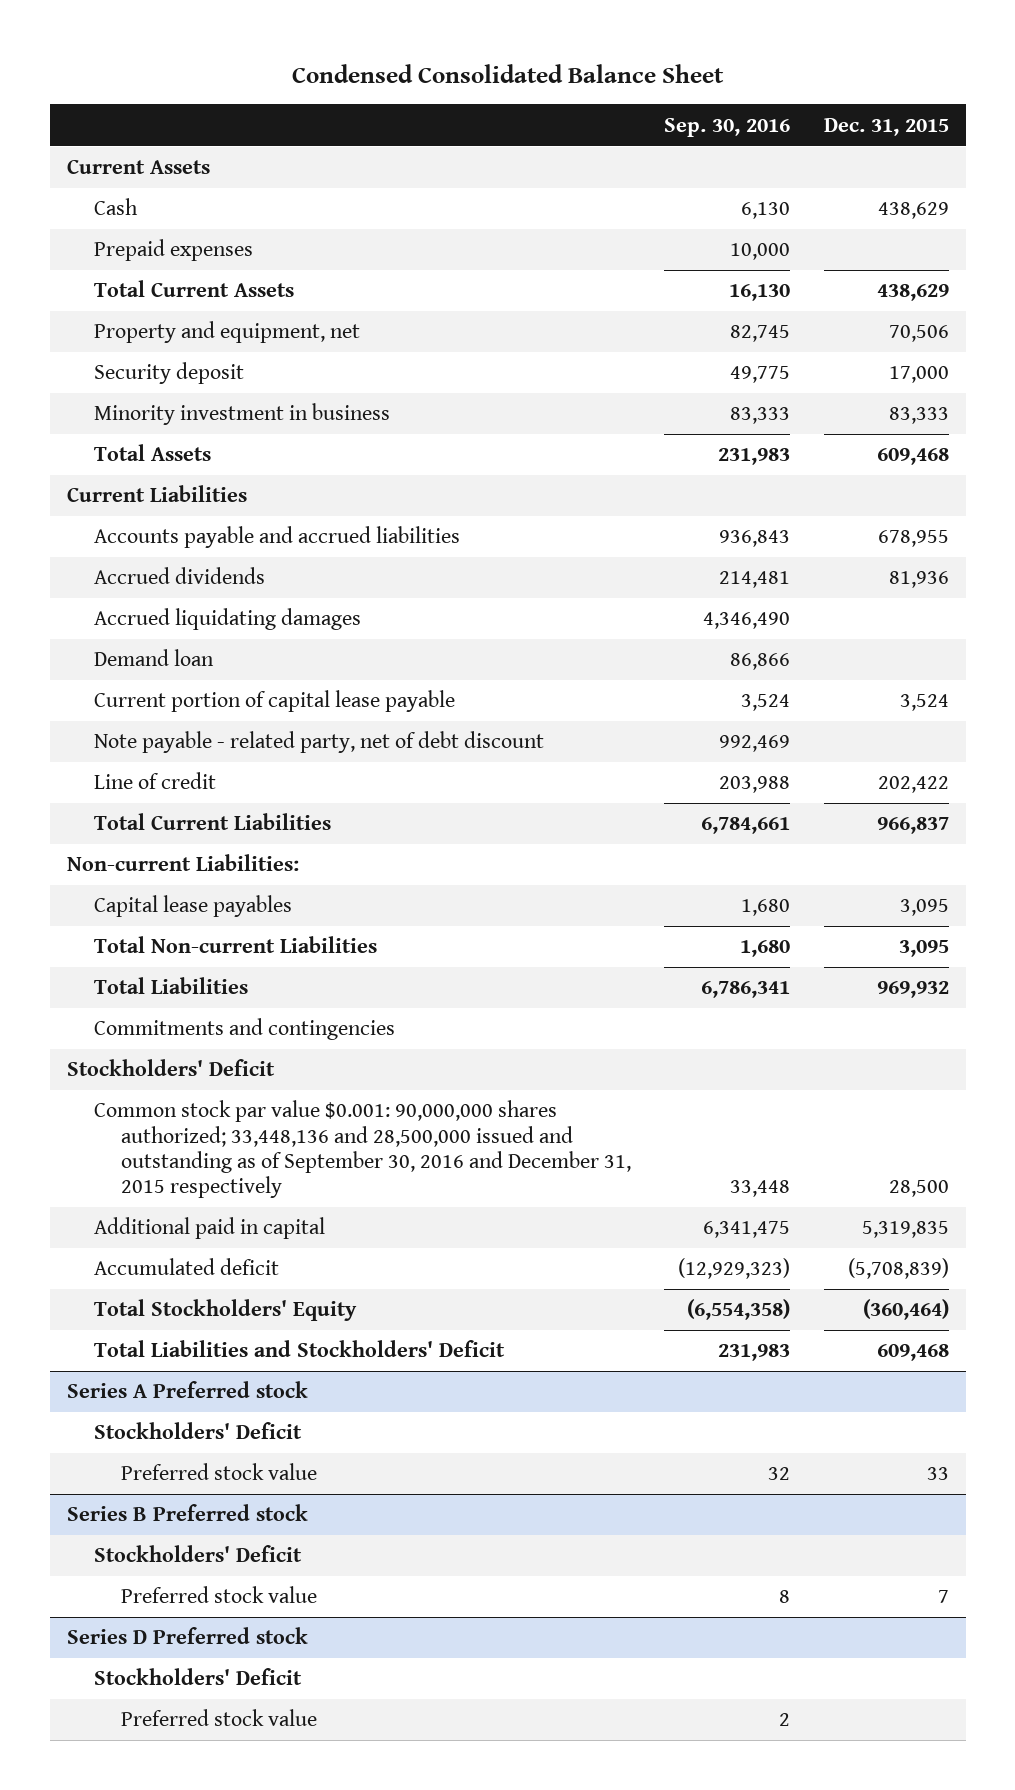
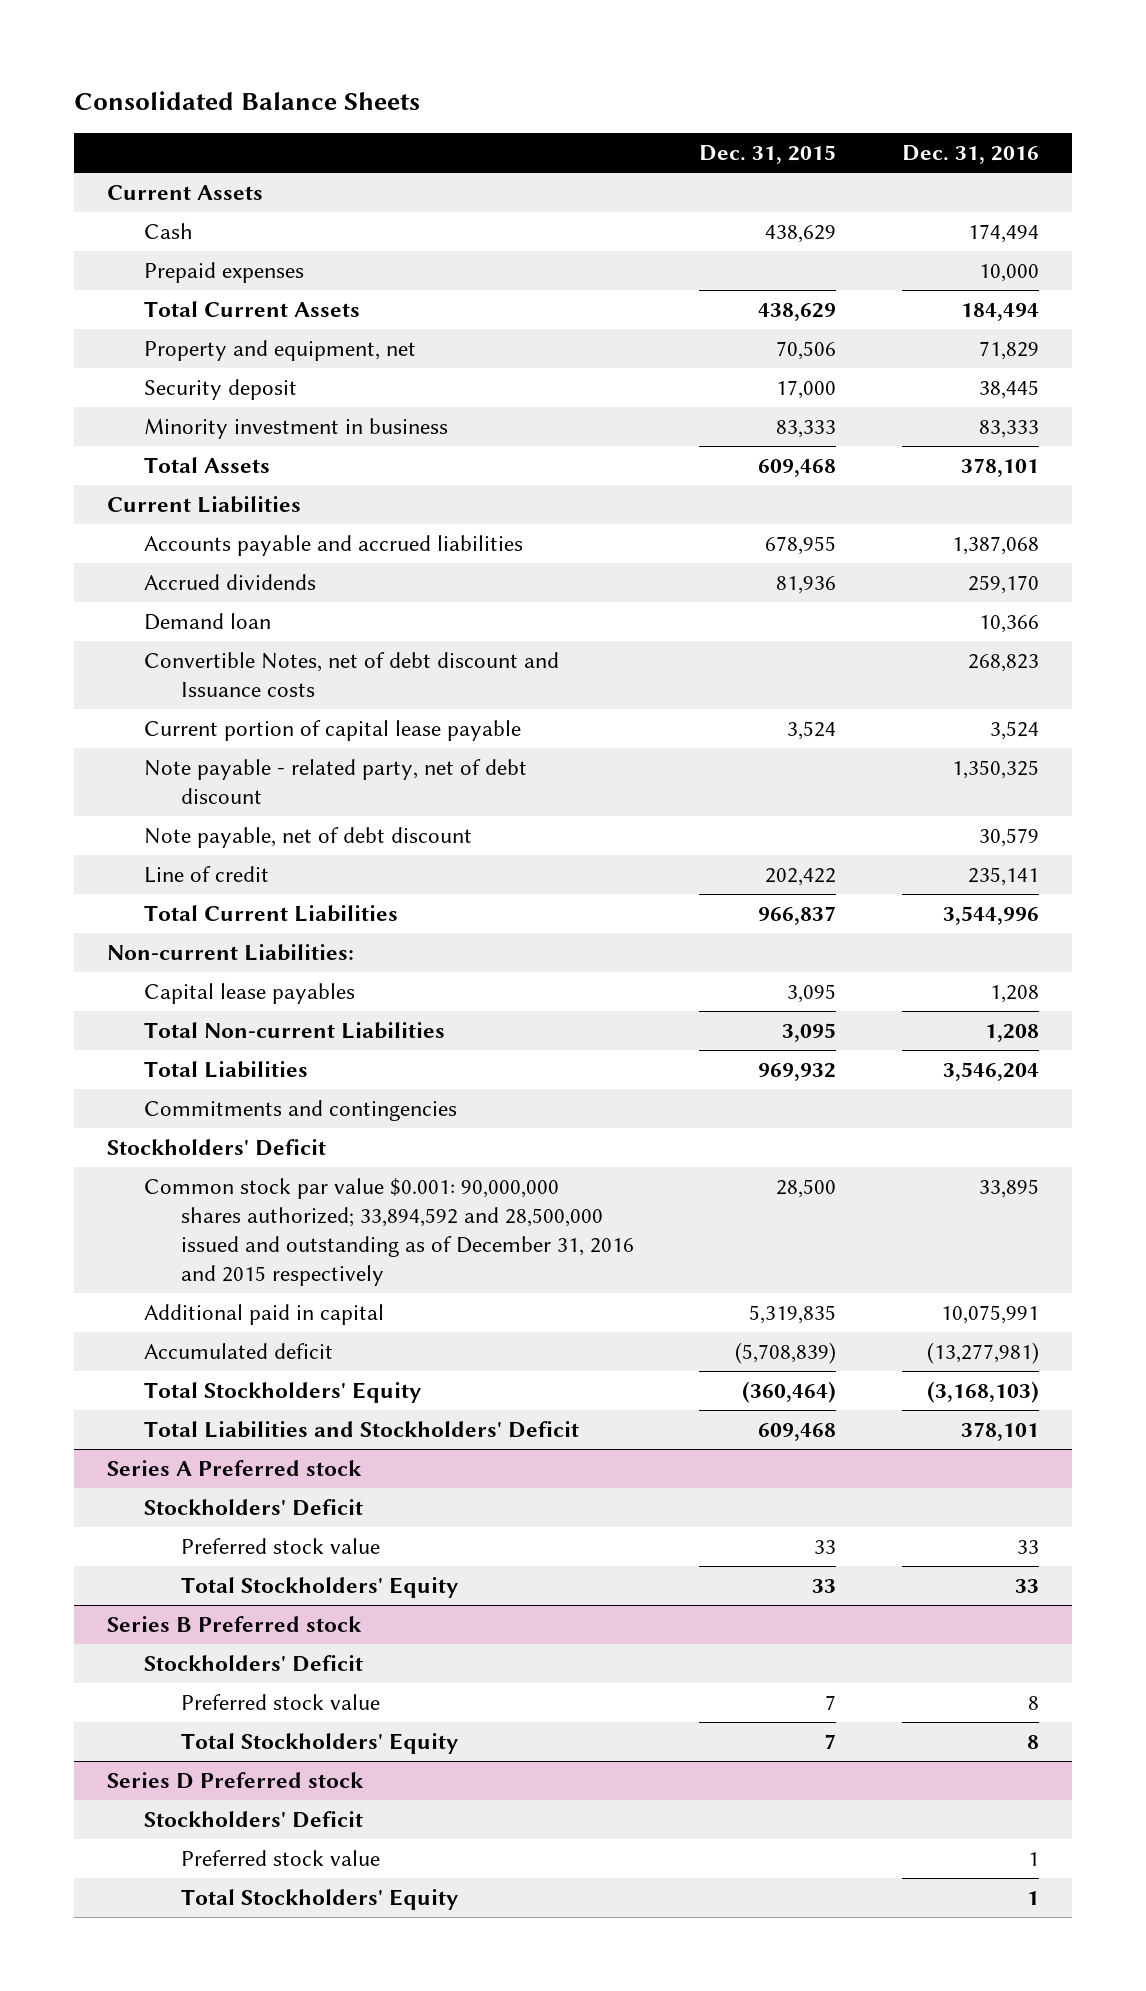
[291,63,724,83] Condensed Consolidated Balance Sheet -> [74,91,421,111] Consolidated Balance Sheets
[664,117,791,137] Sep. 30, 2016 -> none
none -> [901,145,1039,165] Dec. 31, 2016
[93,608,361,631] Accrued liquidating damages -> none
none -> [143,652,559,697] Convertible Notes, net of debt discount and Issuance costs
none -> [143,827,472,849] Note payable, net of debt discount
[93,1100,631,1199] Common stock par value $0.001: 90,000,000 shares authorized; 33,448,136 and 28,500,000 issued and outstanding as of September 30, 2016 and December 31, 2015 respectively -> [143,1178,634,1286] Common stock par value $0.001: 90,000,000 shares authorized; 33,894,592 and 28,500,000 issued and outstanding as of December 31, 2016 and 2015 respectively
none -> [180,1577,458,1599] Total Stockholders' Equity
none -> [180,1733,458,1755] Total Stockholders' Equity
none -> [180,1889,458,1911] Total Stockholders' Equity

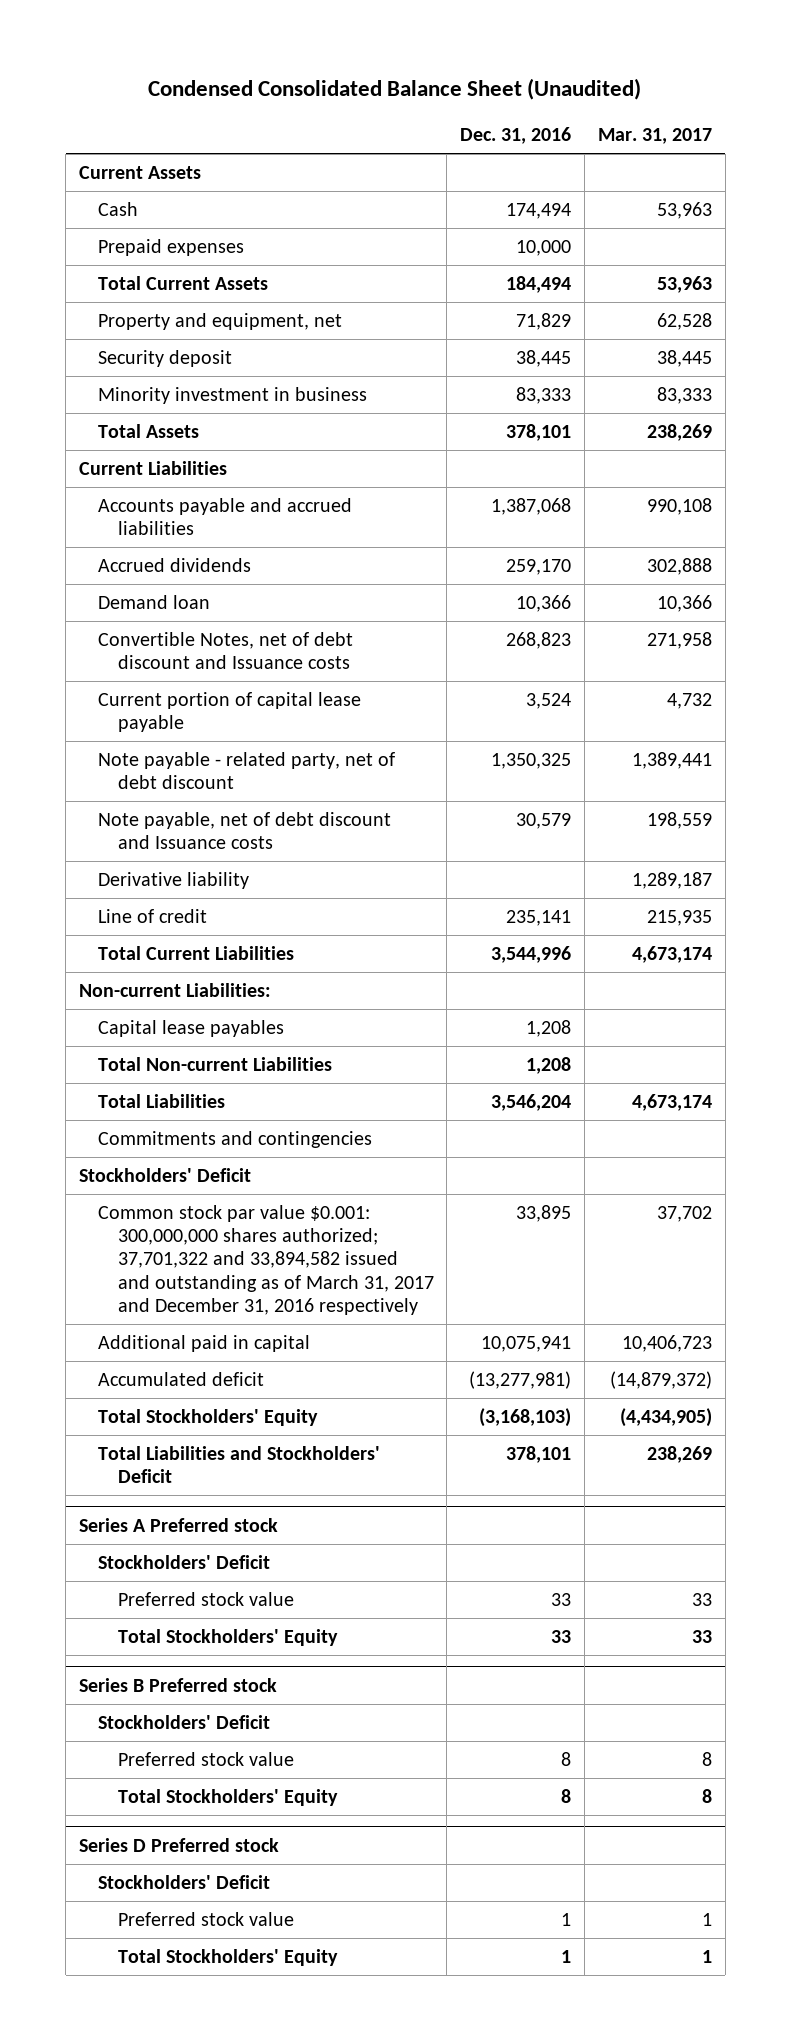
[74,91,421,111] Consolidated Balance Sheets -> [148,78,642,101] Condensed Consolidated Balance Sheet (Unaudited)
[699,145,837,165] Dec. 31, 2015 -> none
none -> [597,128,712,145] Mar. 31, 2017
[143,827,472,849] Note payable, net of debt discount -> [98,811,392,850] Note payable, net of debt discount and Issuance costs
none -> [98,871,250,889] Derivative liability
[143,1178,634,1286] Common stock par value $0.001: 90,000,000 shares authorized; 33,894,592 and 28,500,000 issued and outstanding as of December 31, 2016 and 2015 respectively -> [98,1204,434,1315] Common stock par value $0.001: 300,000,000 shares authorized; 37,701,322 and 33,894,582 issued and outstanding as of March 31, 2017 and December 31, 2016 respectively
[940,1305,1039,1325] 10,075,991 -> [481,1335,572,1352] 10,075,941

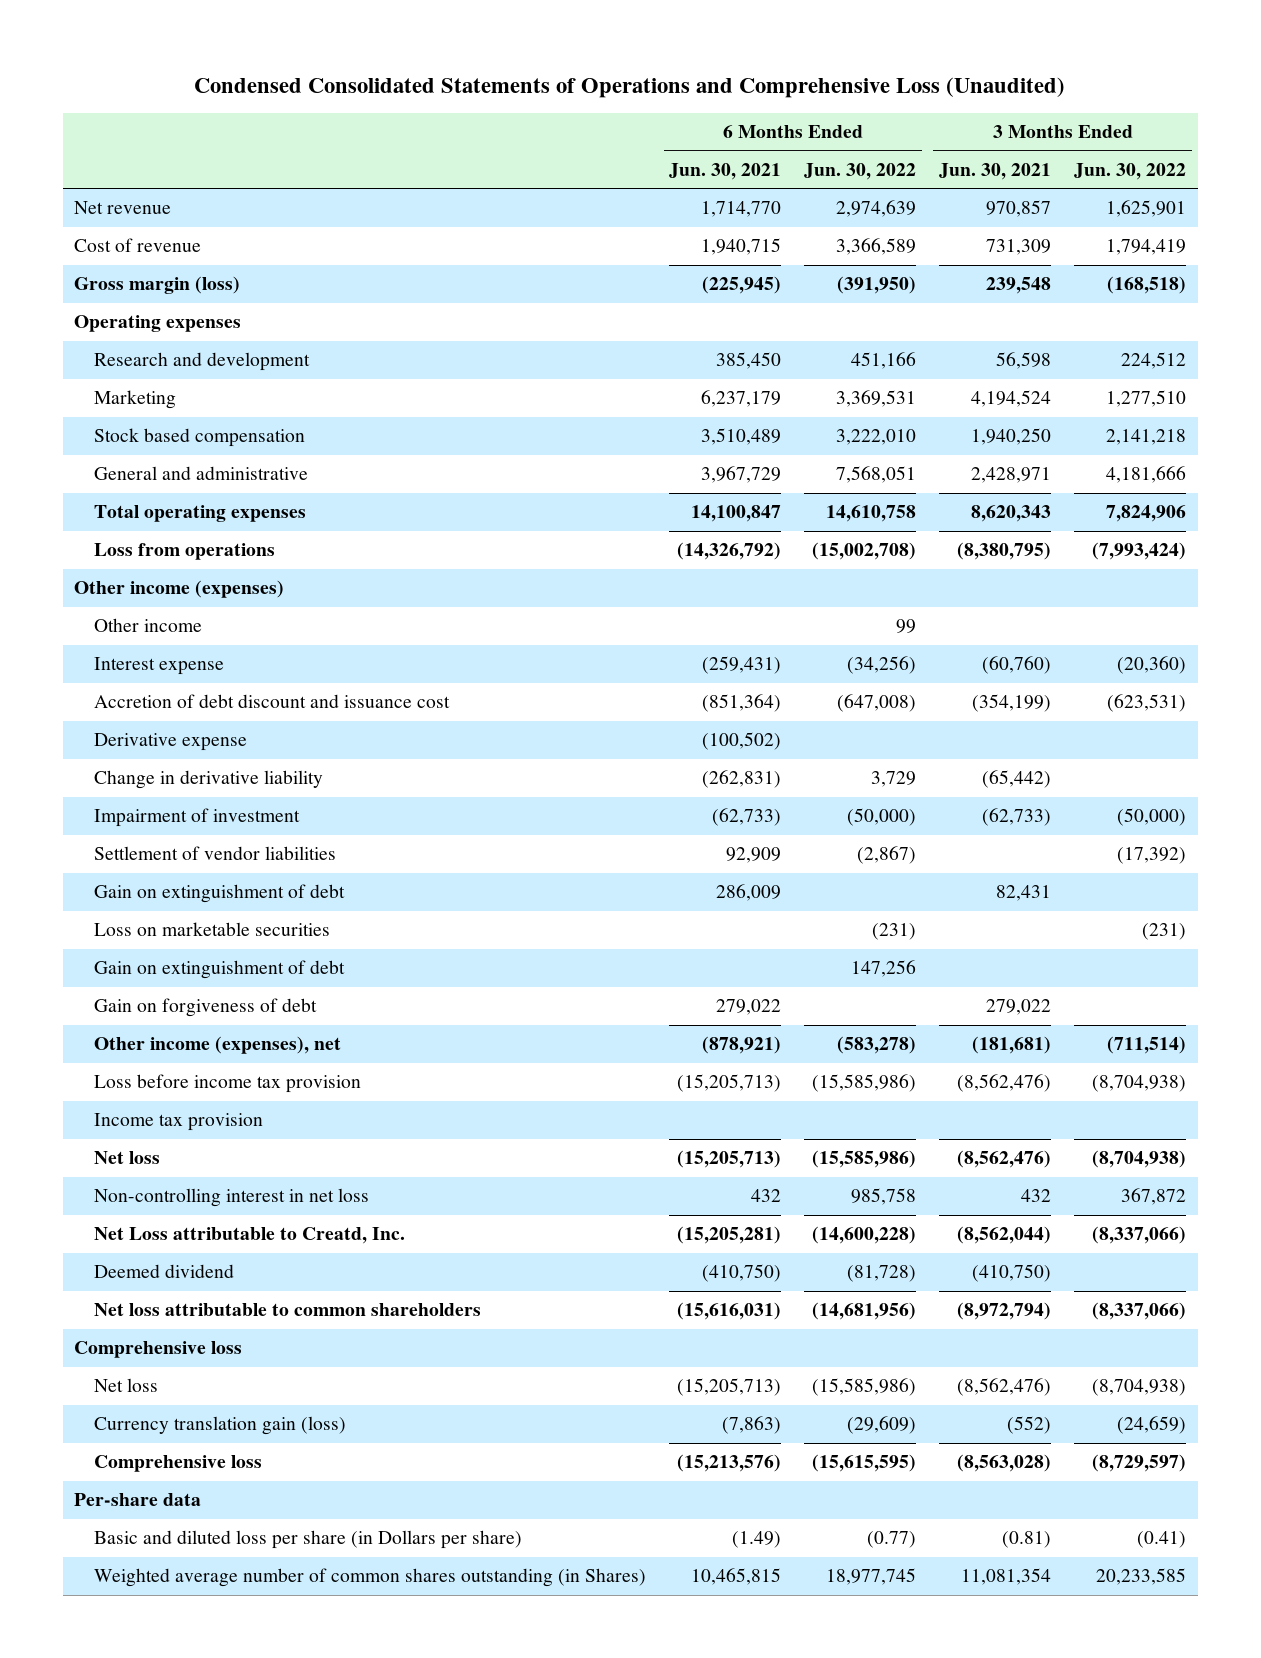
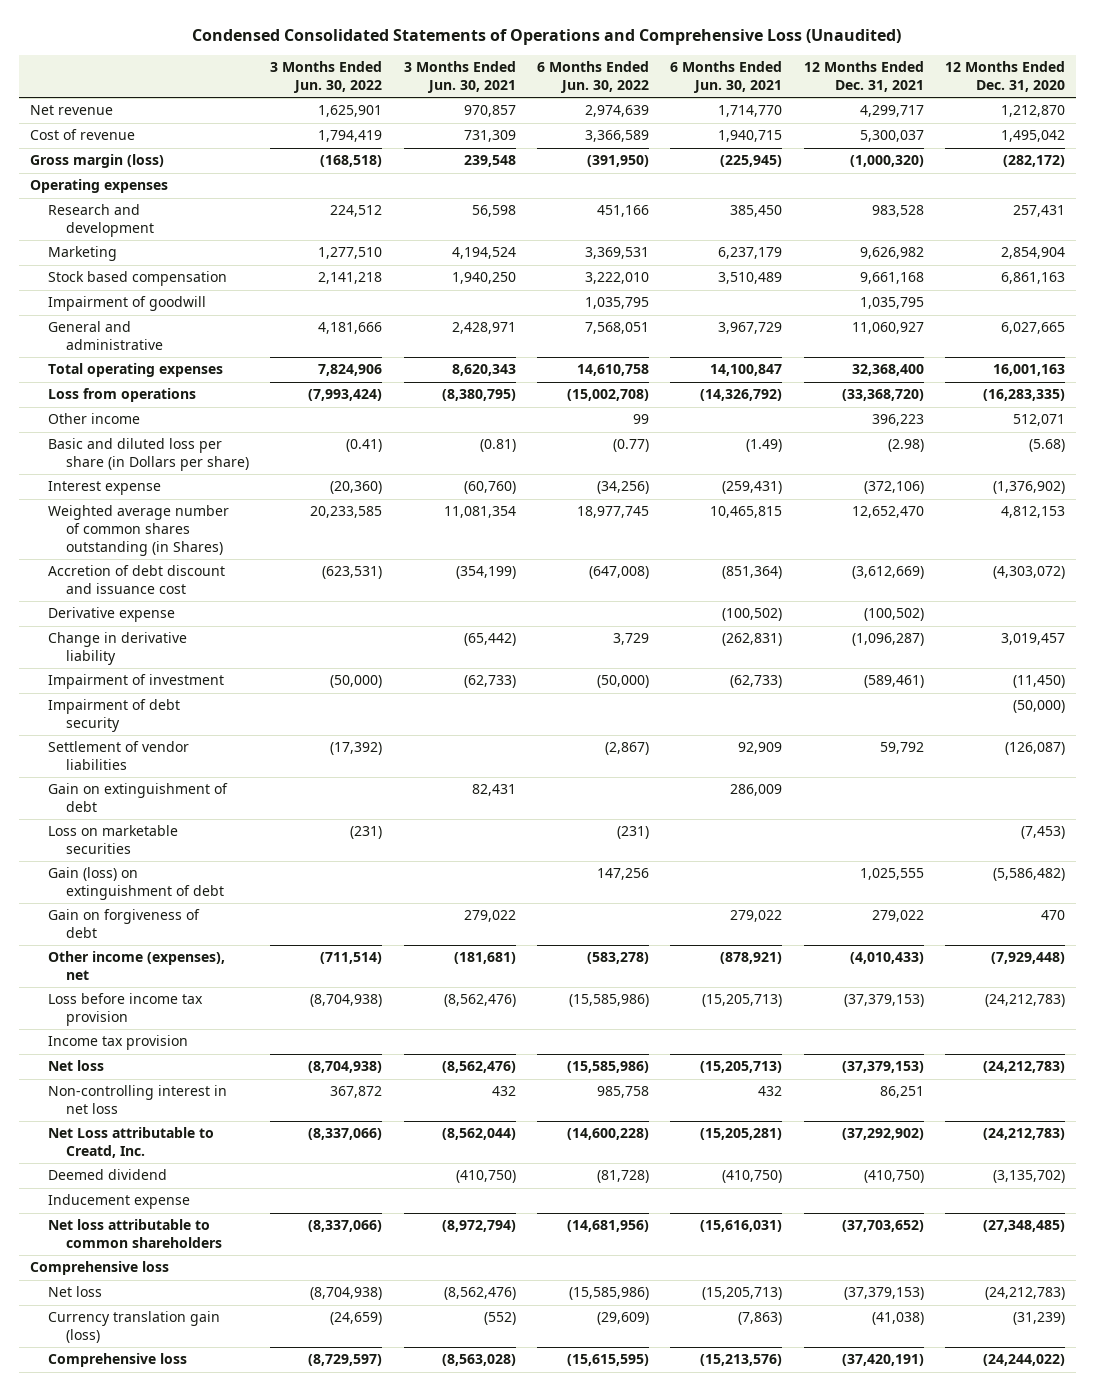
none -> [803,61,924,92] 12 Months Ended Dec. 31, 2021
none -> [945,61,1066,92] 12 Months Ended Dec. 31, 2020
none -> [47,296,206,312] Impairment of goodwill
[74,580,285,599] Other income (expenses) -> none
[94,1530,523,1550] Basic and diluted loss per share (in Dollars per share) -> [47,438,249,472] Basic and diluted loss per share (in Dollars per share)
[94,1568,647,1588] Weighted average number of common shares outstanding (in Shares) -> [47,505,229,557] Weighted average number of common shares outstanding (in Shares)
none -> [47,699,180,733] Impairment of debt security
[94,960,346,980] Gain on extinguishment of debt -> [47,867,224,901] Gain (loss) on extinguishment of debt
none -> [47,1194,190,1210] Inducement expense
[74,1493,202,1507] Per-share data -> none

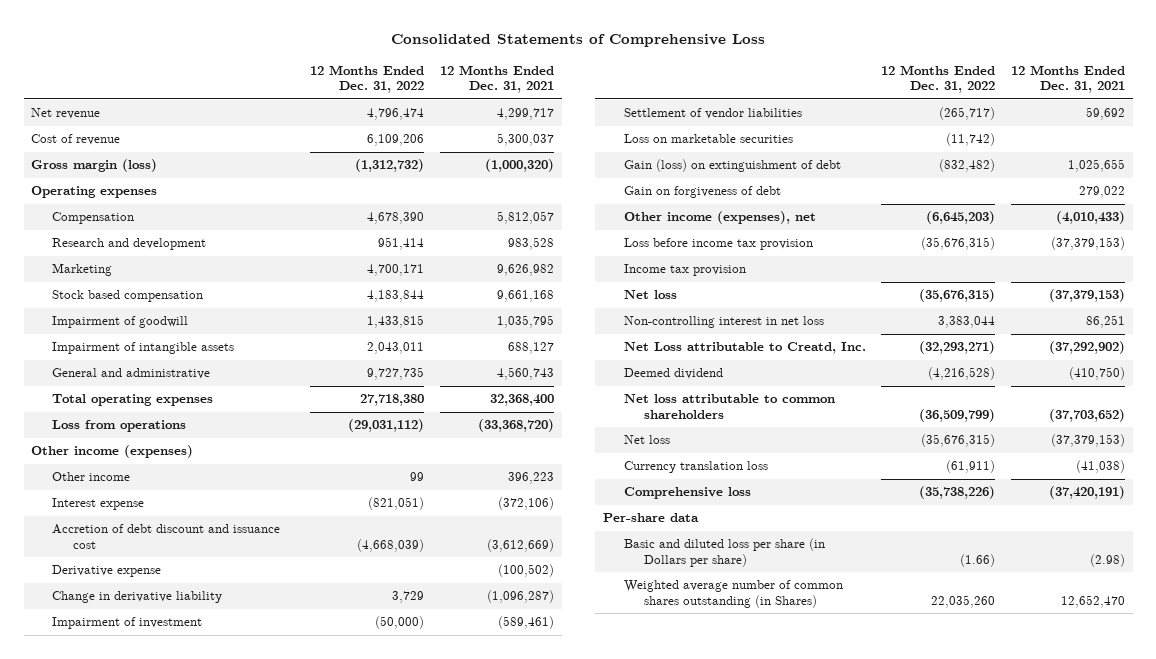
[192,28,902,45] Condensed Consolidated Statements of Operations and Comprehensive Loss (Unaudited) -> [391,34,766,48] Consolidated Statements of Comprehensive Loss
[270,61,383,93] 3 Months Ended Jun. 30, 2022 -> none
[403,61,516,93] 3 Months Ended Jun. 30, 2021 -> none
[537,61,650,93] 6 Months Ended Jun. 30, 2022 -> none
[670,61,783,93] 6 Months Ended Jun. 30, 2021 -> none
[945,61,1066,92] 12 Months Ended Dec. 31, 2020 -> none
none -> [310,64,425,94] 12 Months Ended Dec. 31, 2022
none -> [52,212,135,225] Compensation
none -> [52,342,235,355] Impairment of intangible assets
[851,322,924,335] 11,060,927 -> [496,367,554,381] 4,560,743
none -> [31,445,194,459] Other income (expenses)
[47,699,180,733] Impairment of debt security -> none
[47,783,228,813] Gain on extinguishment of debt -> none
[879,742,924,755] 59,792 -> [1085,107,1125,121] 59,692
[859,868,924,881] 1,025,555 -> [1067,159,1125,173] 1,025,655
[47,1194,190,1210] Inducement expense -> none
[29,1261,169,1276] Comprehensive loss -> none
[47,1311,220,1344] Currency translation gain (loss) -> [623,461,768,474] Currency translation loss
none -> [602,513,699,523] Per-share data
[47,438,249,472] Basic and diluted loss per share (in Dollars per share) -> [623,538,825,568] Basic and diluted loss per share (in Dollars per share)
[47,505,229,557] Weighted average number of common shares outstanding (in Shares) -> [623,580,843,609] Weighted average number of common shares outstanding (in Shares)

